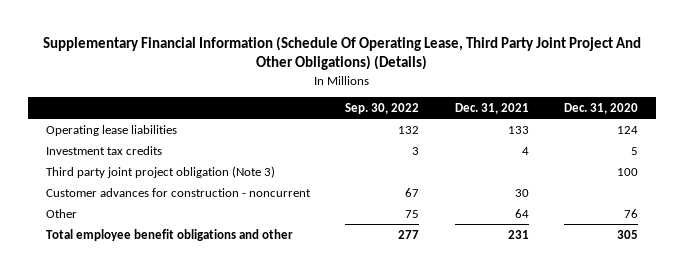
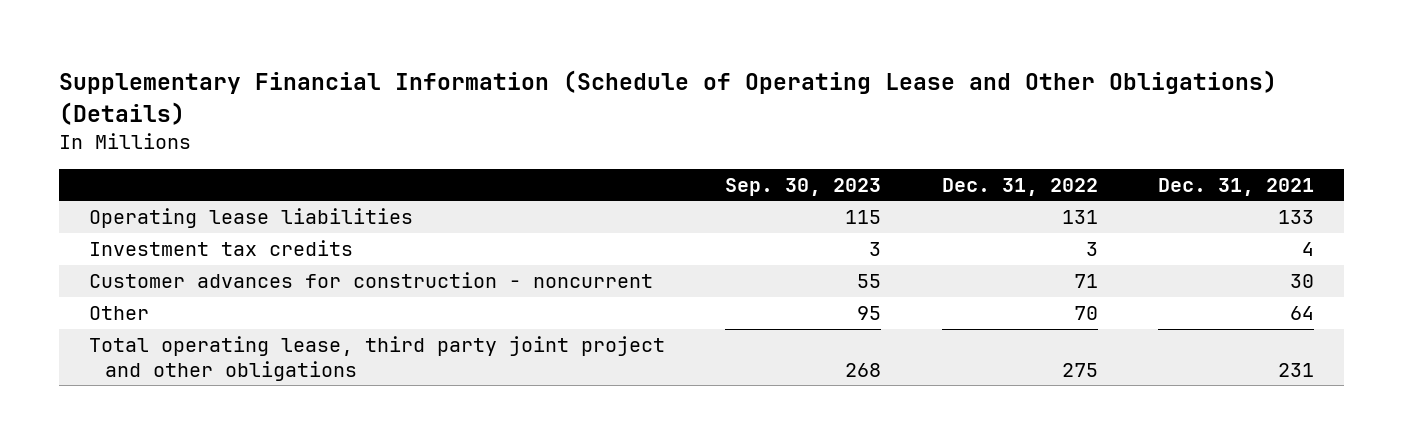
[42,35,641,71] Supplementary Financial Information (Schedule Of Operating Lease, Third Party Joint Project And Other Obligations) (Details) -> [59,70,1278,125] Supplementary Financial Information (Schedule of Operating Lease and Other Obligations) (Details)
[345,102,420,114] Sep. 30, 2022 -> none
[563,102,638,114] Dec. 31, 2020 -> none
none -> [725,177,882,196] Sep. 30, 2023
none -> [941,177,1098,196] Dec. 31, 2022
[45,165,275,178] Third party joint project obligation (Note 3) -> none
[45,228,293,241] Total employee benefit obligations and other -> [89,336,666,381] Total operating lease, third party joint project and other obligations

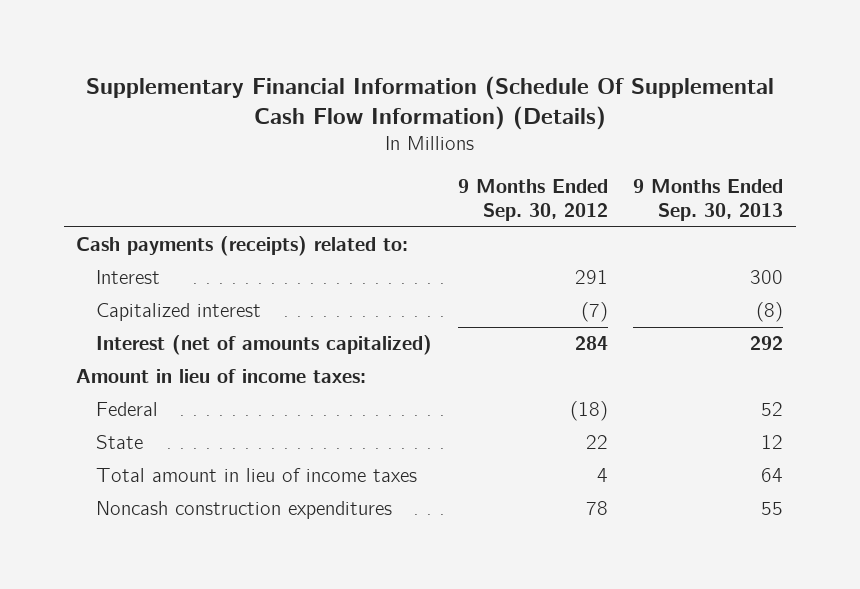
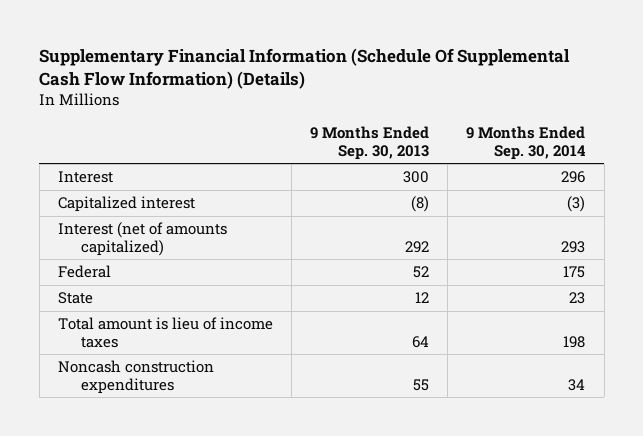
[457,179,608,221] 9 Months Ended Sep. 30, 2012 -> none
none -> [466,126,587,160] 9 Months Ended Sep. 30, 2014
[76,236,409,257] Cash payments (receipts) related to: -> none
[76,369,367,384] Amount in lieu of income taxes: -> none
[95,468,417,483] Total amount in lieu of income taxes -> [57,317,273,348] Total amount is lieu of income taxes

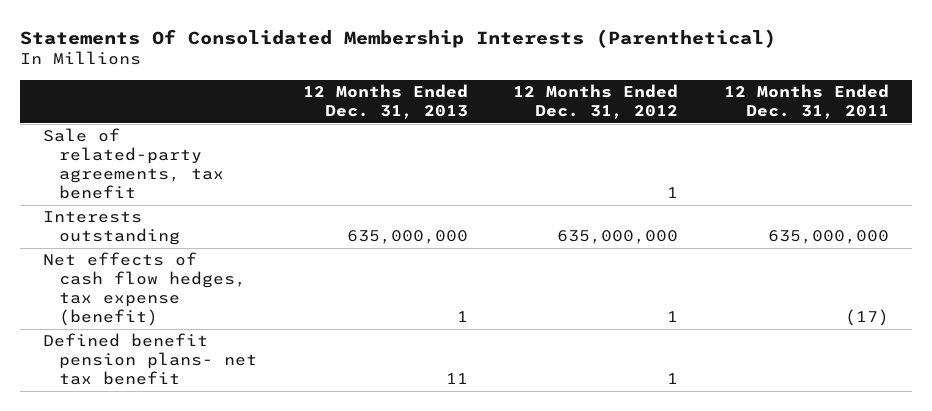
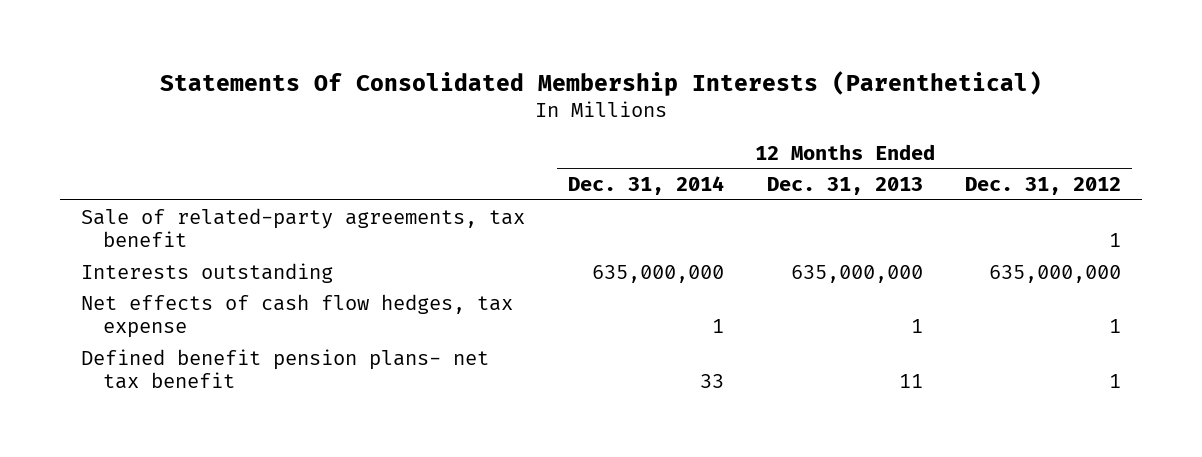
[723,84,889,119] 12 Months Ended Dec. 31, 2011 -> none
none -> [567,176,724,196] Dec. 31, 2014
[42,252,246,326] Net effects of cash flow hedges, tax expense (benefit) -> [81,293,514,339] Net effects of cash flow hedges, tax expense

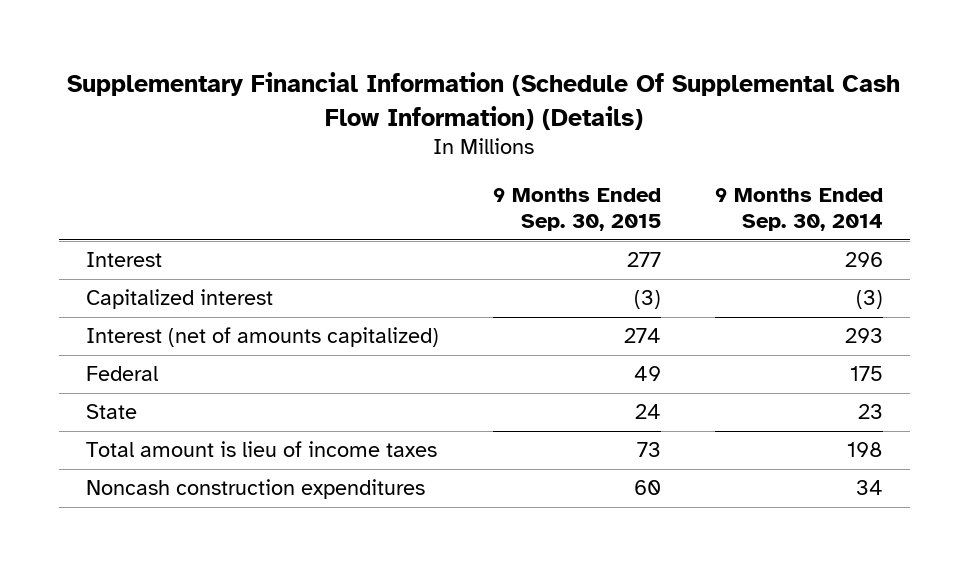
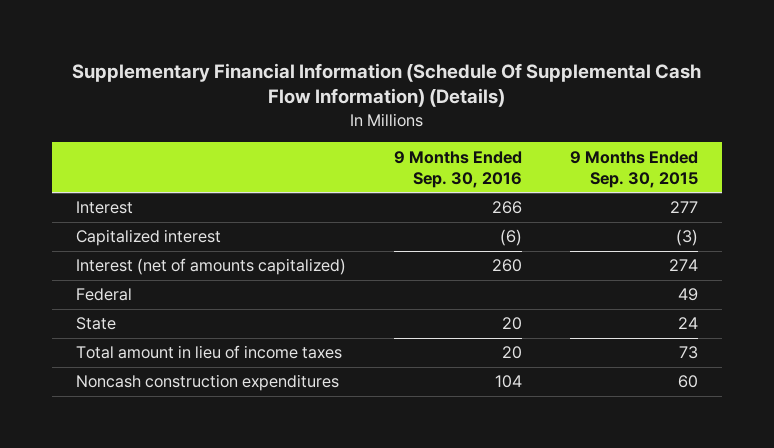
[714,188,883,231] 9 Months Ended Sep. 30, 2014 -> none
none -> [393,150,522,188] 9 Months Ended Sep. 30, 2016
[86,441,438,458] Total amount is lieu of income taxes -> [75,345,342,360] Total amount in lieu of income taxes

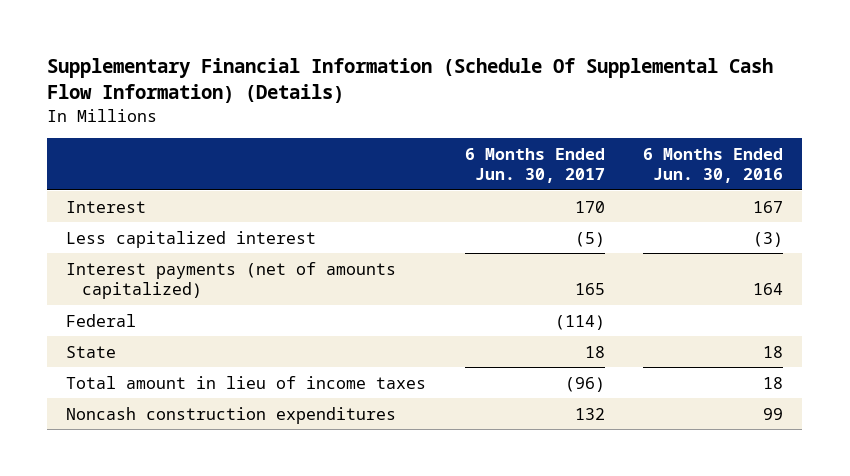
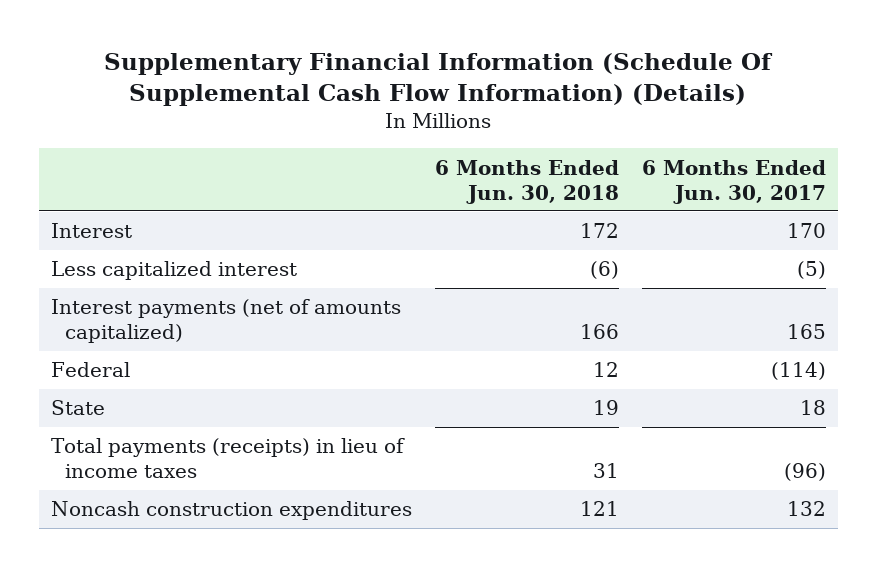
[643,147,784,184] 6 Months Ended Jun. 30, 2016 -> none
none -> [434,159,619,204] 6 Months Ended Jun. 30, 2018
[66,375,427,389] Total amount in lieu of income taxes -> [50,438,405,479] Total payments (receipts) in lieu of income taxes

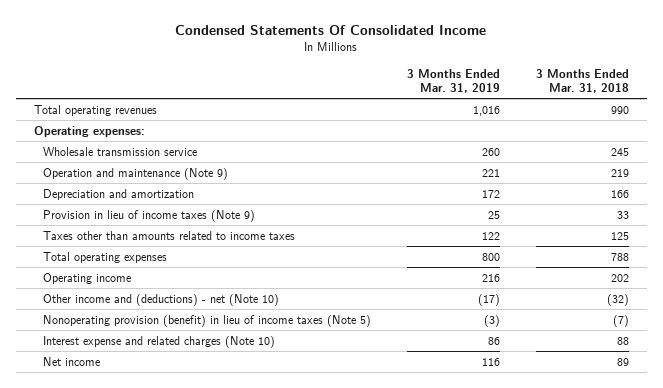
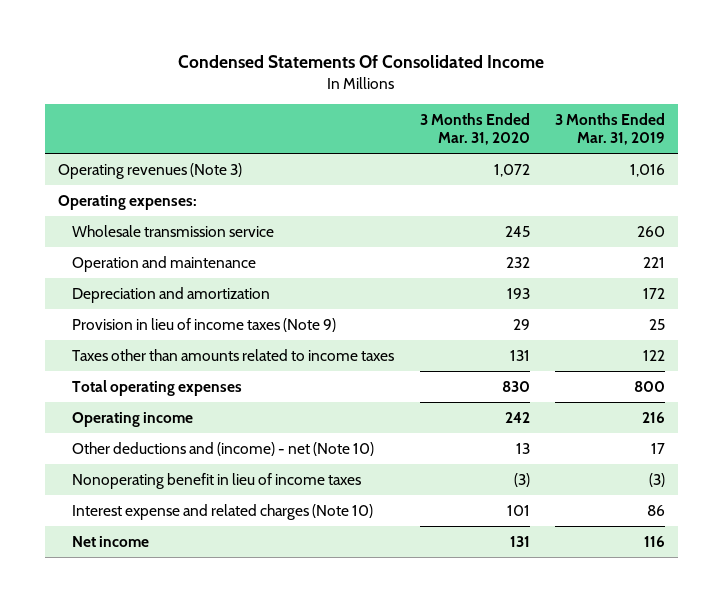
[535,69,629,94] 3 Months Ended Mar. 31, 2018 -> none
none -> [419,112,530,146] 3 Months Ended Mar. 31, 2020
[33,104,157,116] Total operating revenues -> [57,162,242,179] Operating revenues (Note 3)
[42,167,228,180] Operation and maintenance (Note 9) -> [71,255,256,272] Operation and maintenance
[42,293,279,306] Other income and (deductions) - net (Note 10) -> [71,441,374,456] Other deductions and (income) - net (Note 10)
[477,293,500,306] (17) -> [651,442,666,454] 17
[42,314,371,327] Nonoperating provision (benefit) in lieu of income taxes (Note 5) -> [71,472,361,489] Nonoperating benefit in lieu of income taxes

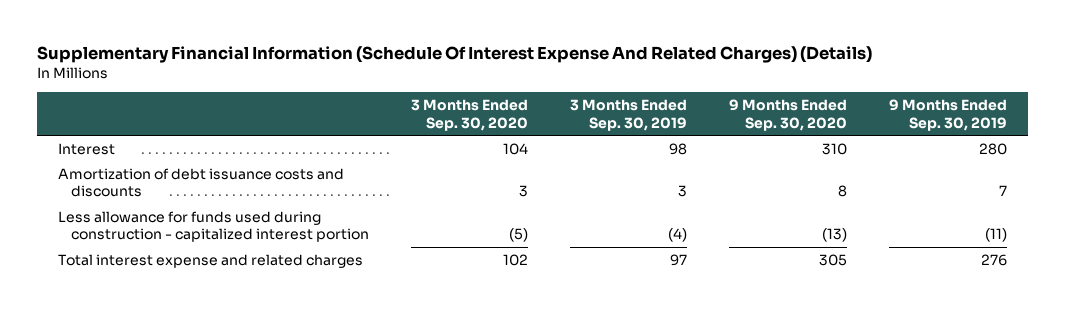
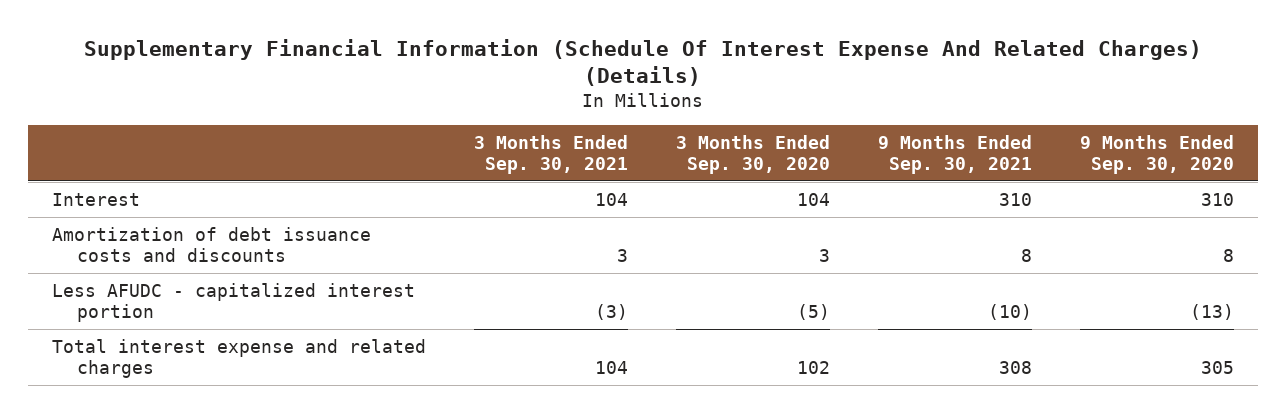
[570,99,688,131] 3 Months Ended Sep. 30, 2019 -> none
[889,99,1008,131] 9 Months Ended Sep. 30, 2019 -> none
none -> [473,135,628,174] 3 Months Ended Sep. 30, 2021
none -> [877,135,1032,174] 9 Months Ended Sep. 30, 2021
[58,210,370,243] Less allowance for funds used during construction - capitalized interest portion -> [52,282,416,322] Less AFUDC - capitalized interest portion

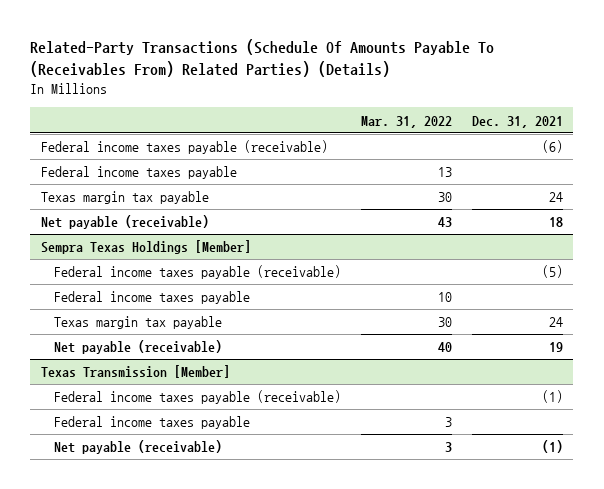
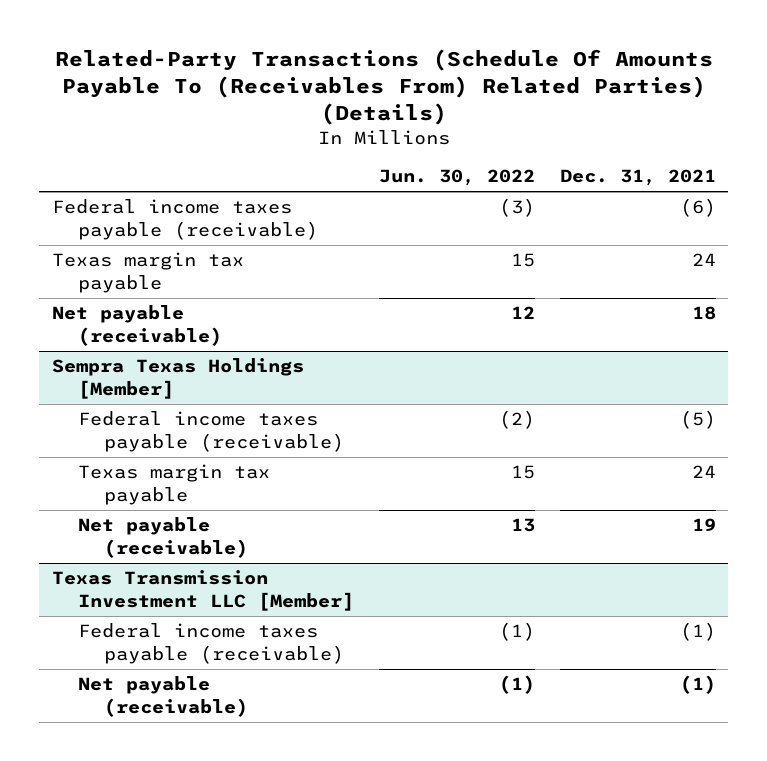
[360,115,452,128] Mar. 31, 2022 -> none
none -> [378,169,535,187] Jun. 30, 2022
[40,166,237,180] Federal income taxes payable -> none
[53,291,250,305] Federal income taxes payable -> none
[40,365,230,379] Texas Transmission [Member] -> [51,570,355,611] Texas Transmission Investment LLC [Member]
[53,416,250,430] Federal income taxes payable -> none

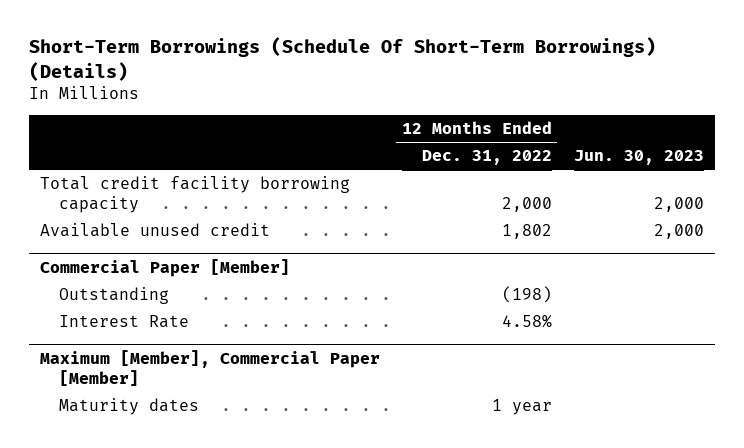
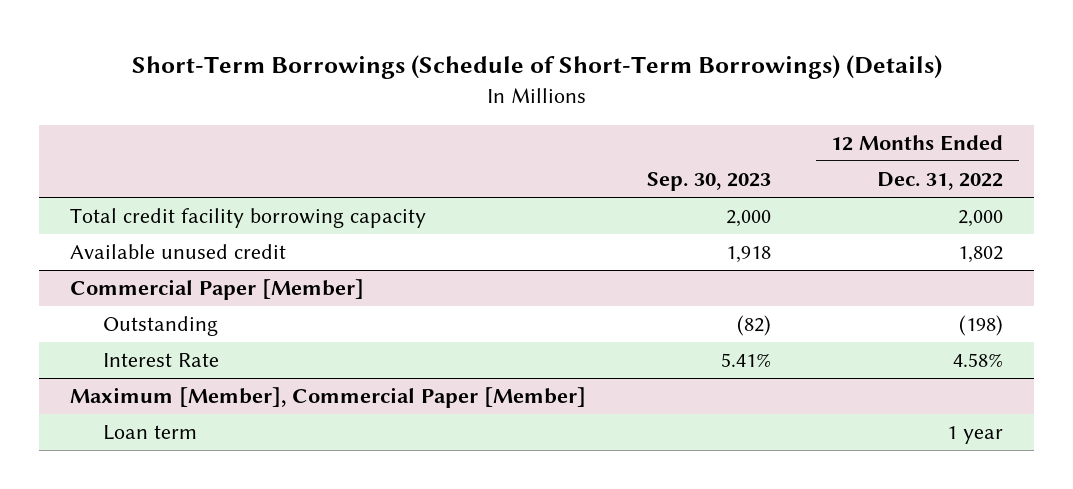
[28,37,656,82] Short-Term Borrowings (Schedule Of Short-Term Borrowings) (Details) -> [131,55,942,80] Short-Term Borrowings (Schedule of Short-Term Borrowings) (Details)
[573,150,704,166] Jun. 30, 2023 -> none
none -> [646,172,771,192] Sep. 30, 2023
[58,398,199,416] Maturity dates -> [103,425,198,441] Loan term

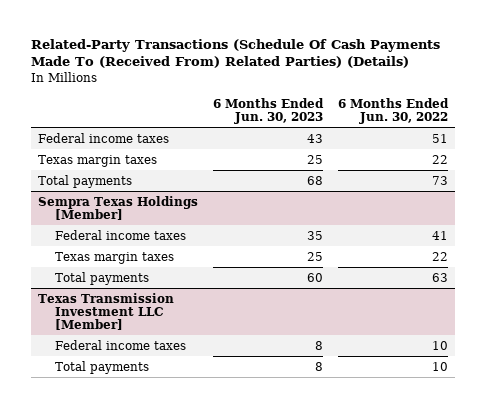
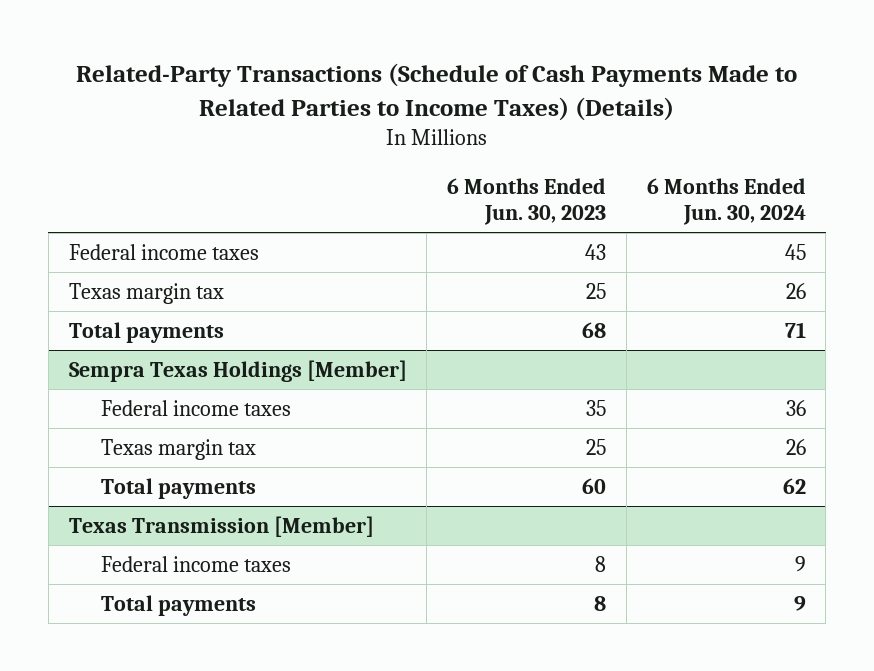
[30,38,440,69] Related-Party Transactions (Schedule Of Cash Payments Made To (Received From) Related Parties) (Details) -> [76,63,798,121] Related-Party Transactions (Schedule of Cash Payments Made to Related Parties to Income Taxes) (Details)
[337,97,449,125] 6 Months Ended Jun. 30, 2022 -> none
none -> [646,177,806,226] 6 Months Ended Jun. 30, 2024
[38,154,158,167] Texas margin taxes -> [68,282,224,304] Texas margin tax
[54,251,174,264] Texas margin taxes -> [101,438,257,460] Texas margin tax
[38,292,175,331] Texas Transmission Investment LLC [Member] -> [68,515,374,537] Texas Transmission [Member]

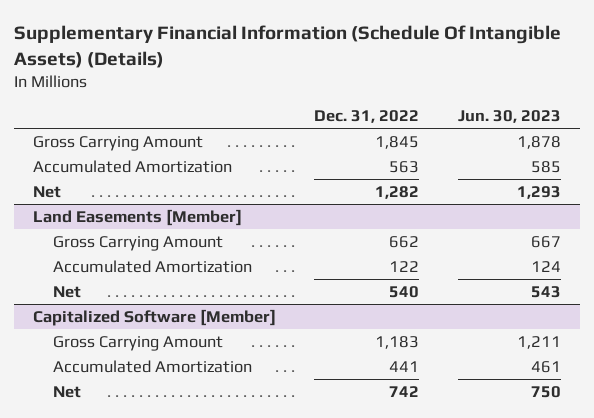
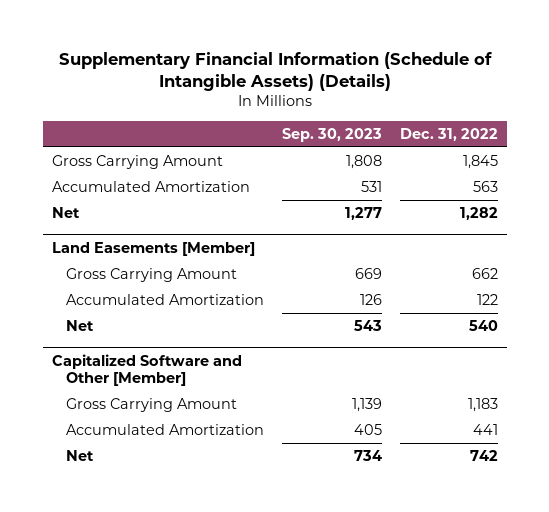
[13,25,561,68] Supplementary Financial Information (Schedule Of Intangible Assets) (Details) -> [58,51,492,92] Supplementary Financial Information (Schedule of Intangible Assets) (Details)
[457,110,561,124] Jun. 30, 2023 -> none
none -> [281,127,382,142] Sep. 30, 2023
[33,308,277,326] Capitalized Software [Member] -> [51,353,242,386] Capitalized Software and Other [Member]

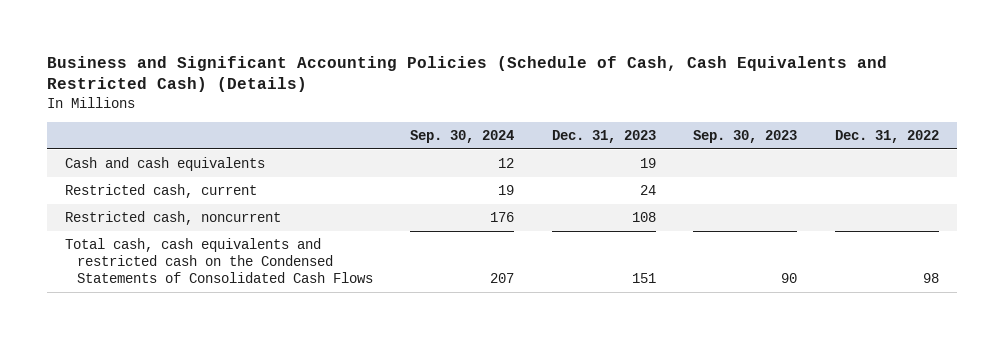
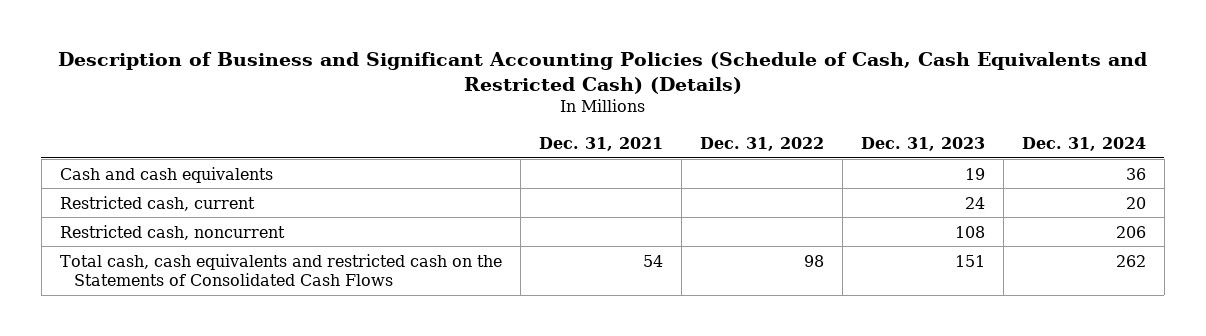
[46,56,887,93] Business and Significant Accounting Policies (Schedule of Cash, Cash Equivalents and Restricted Cash) (Details) -> [57,52,1147,94] Description of Business and Significant Accounting Policies (Schedule of Cash, Cash Equivalents and Restricted Cash) (Details)
[410,129,515,143] Sep. 30, 2024 -> none
[693,129,798,143] Sep. 30, 2023 -> none
none -> [538,136,663,151] Dec. 31, 2021
none -> [1021,136,1146,151] Dec. 31, 2024
[65,238,373,284] Total cash, cash equivalents and restricted cash on the Condensed Statements of Consolidated Cash Flows -> [59,253,502,287] Total cash, cash equivalents and restricted cash on the Statements of Consolidated Cash Flows

